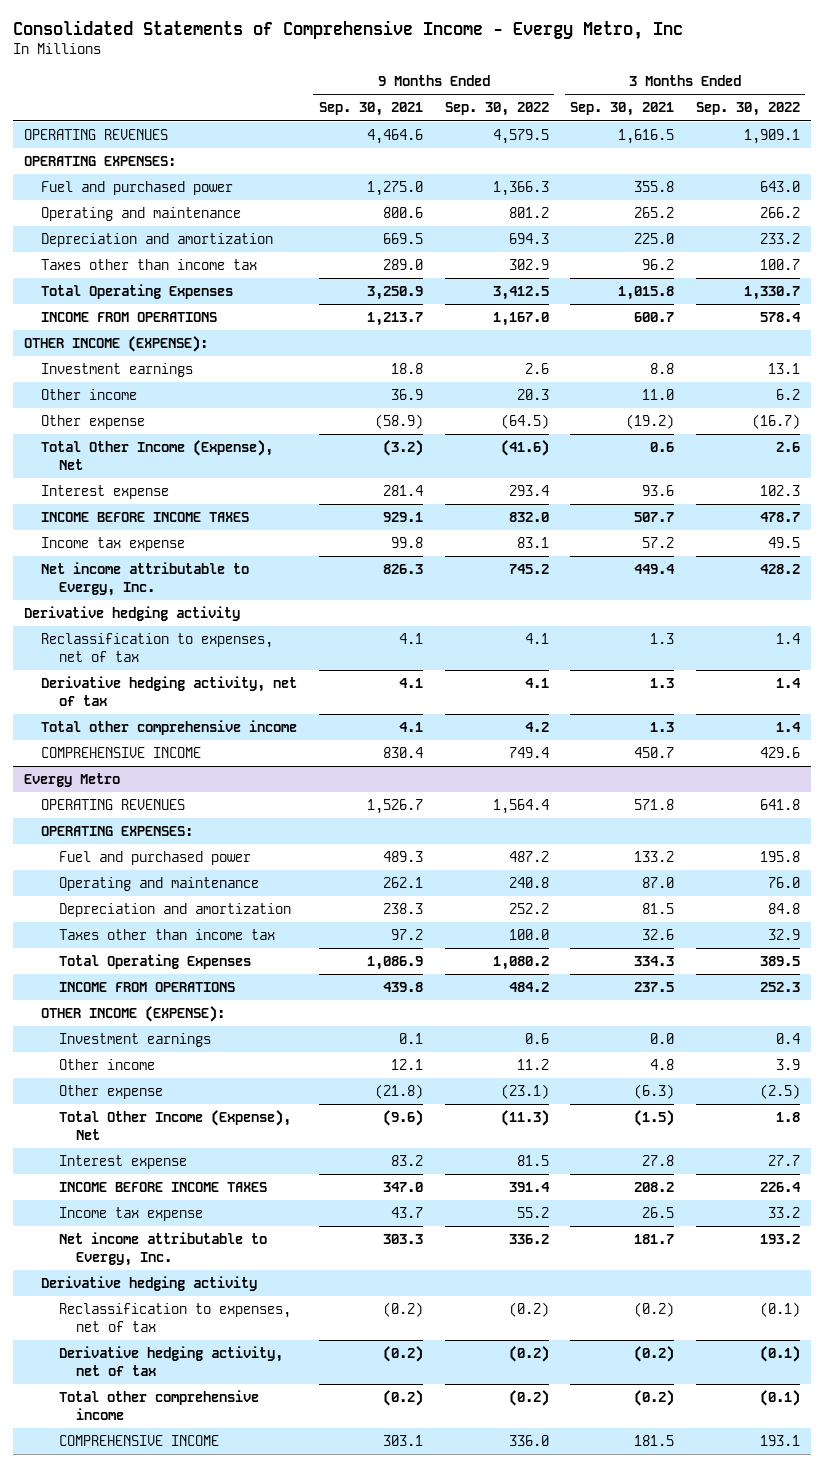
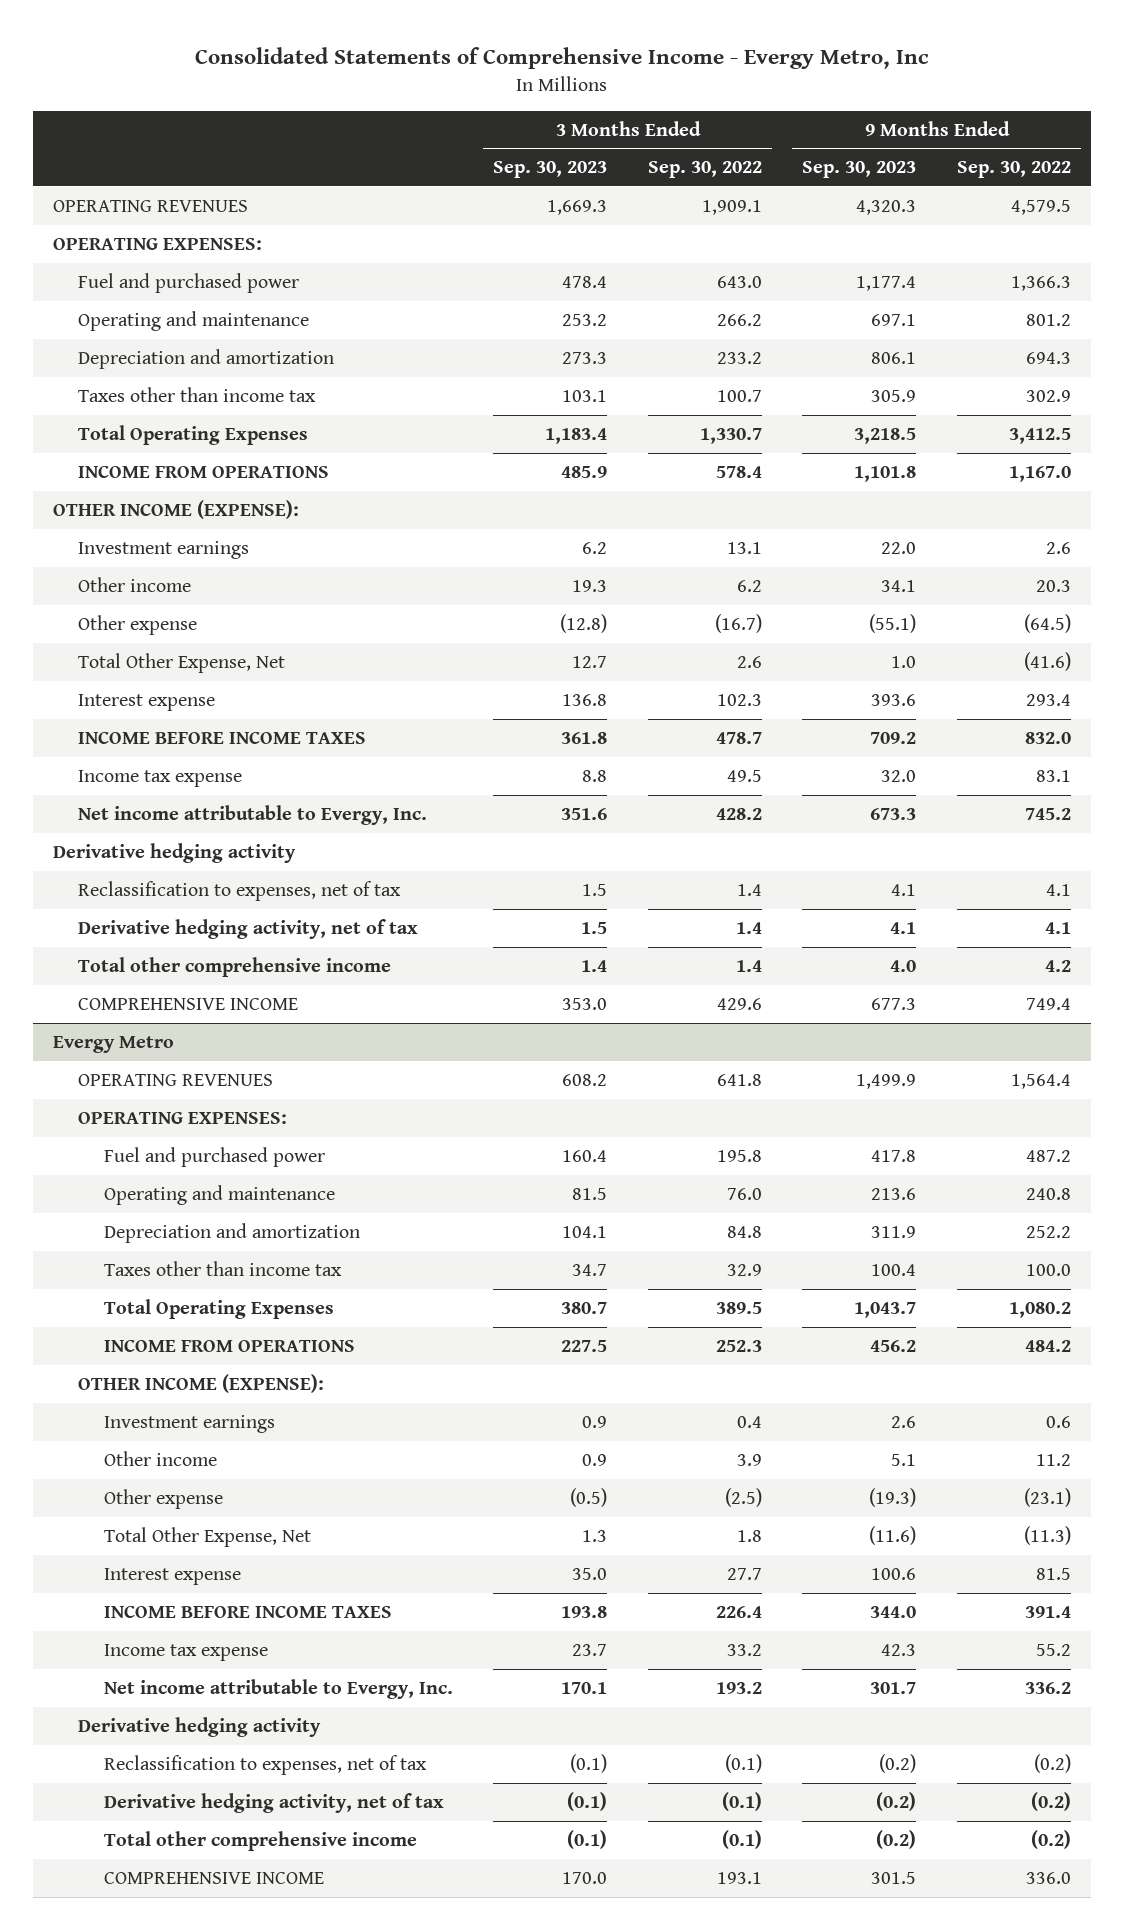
[318,102,423,117] Sep. 30, 2021 -> none
[570,102,675,117] Sep. 30, 2021 -> none
none -> [493,161,608,179] Sep. 30, 2023
none -> [802,161,917,179] Sep. 30, 2023
[41,440,274,471] Total Other Income (Expense), Net -> [78,652,286,673] Total Other Expense, Net
[58,1110,291,1141] Total Other Income (Expense), Net -> [103,1526,311,1547] Total Other Expense, Net

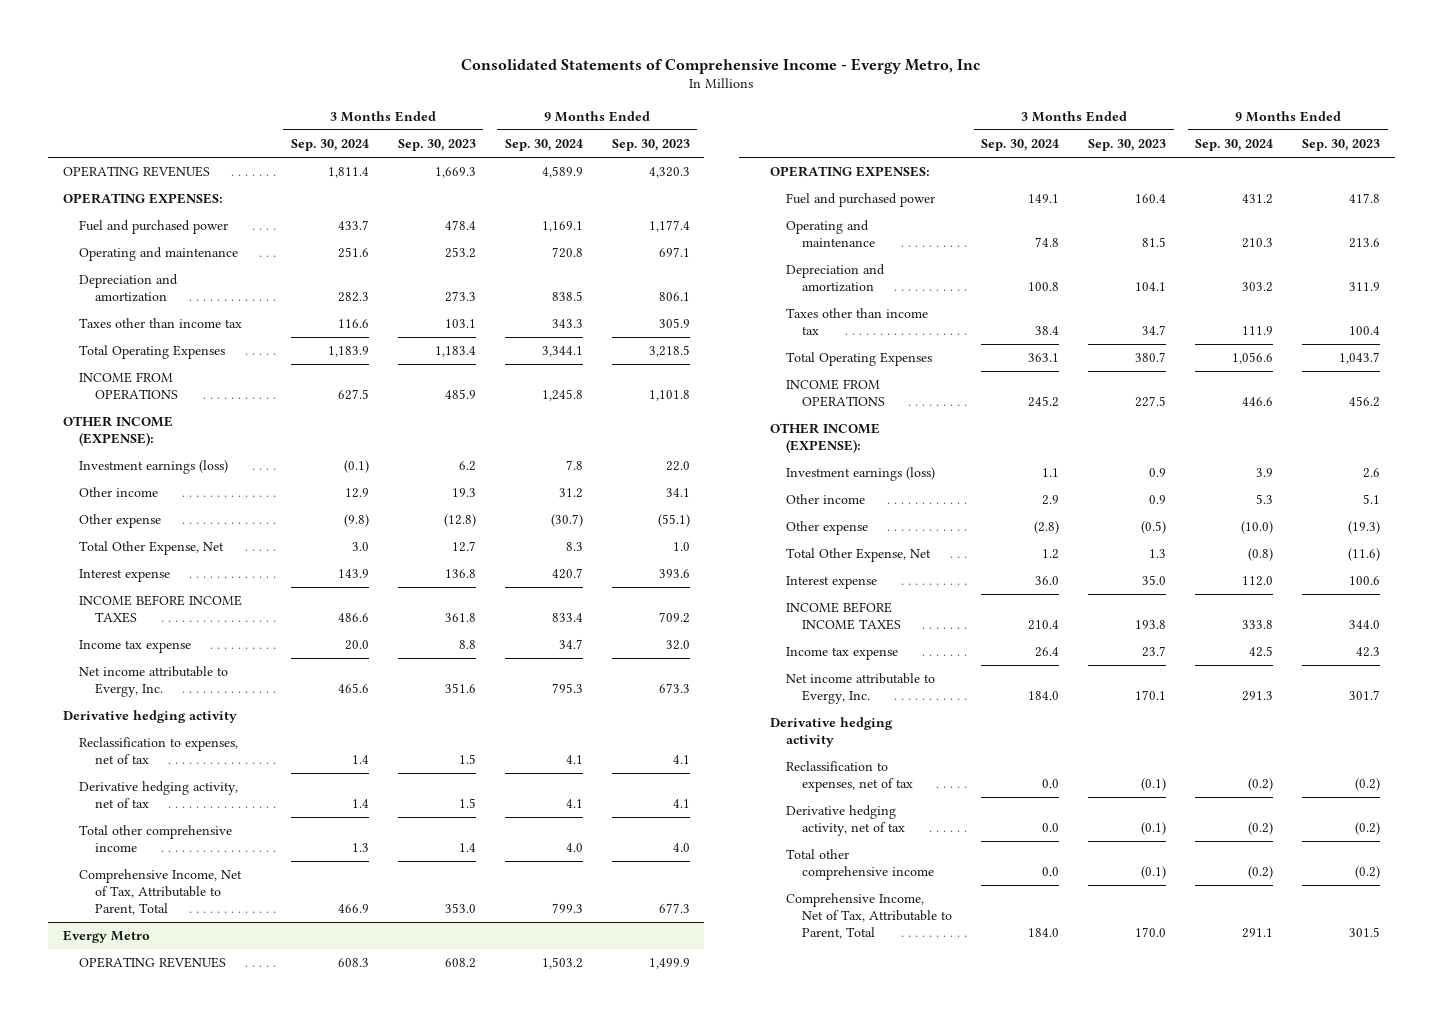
[647,161,762,179] Sep. 30, 2022 -> none
[957,161,1072,179] Sep. 30, 2022 -> none
none -> [290,138,369,151] Sep. 30, 2024
none -> [504,138,583,151] Sep. 30, 2024
[78,540,250,559] Investment earnings -> [78,460,228,475] Investment earnings (loss)
[78,997,299,1010] COMPREHENSIVE INCOME -> [78,869,242,916] Comprehensive Income, Net of Tax, Attributable to Parent, Total
[103,1414,275,1433] Investment earnings -> [786,467,936,482] Investment earnings (loss)
[103,1871,324,1884] COMPREHENSIVE INCOME -> [786,893,953,940] Comprehensive Income, Net of Tax, Attributable to Parent, Total

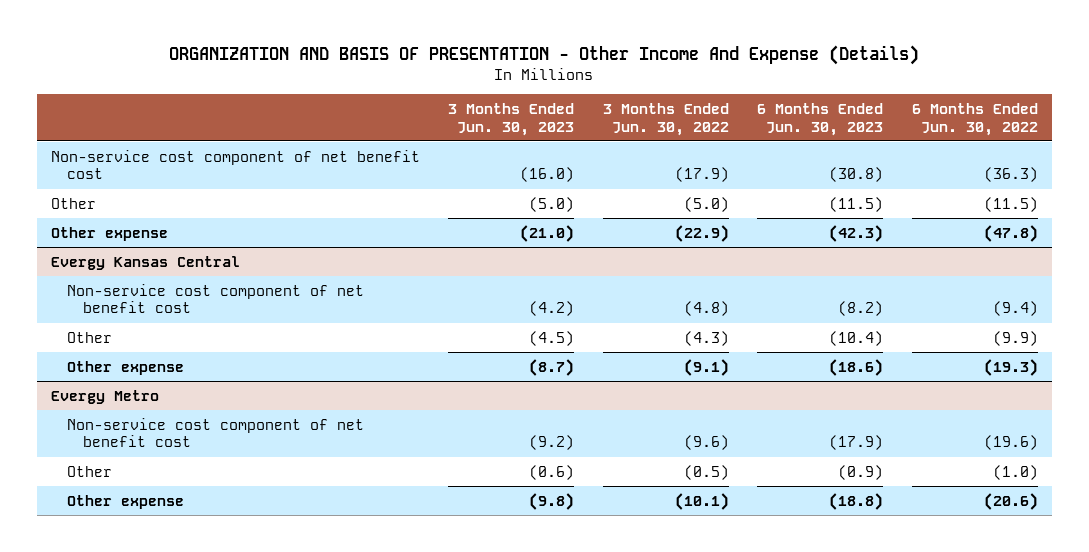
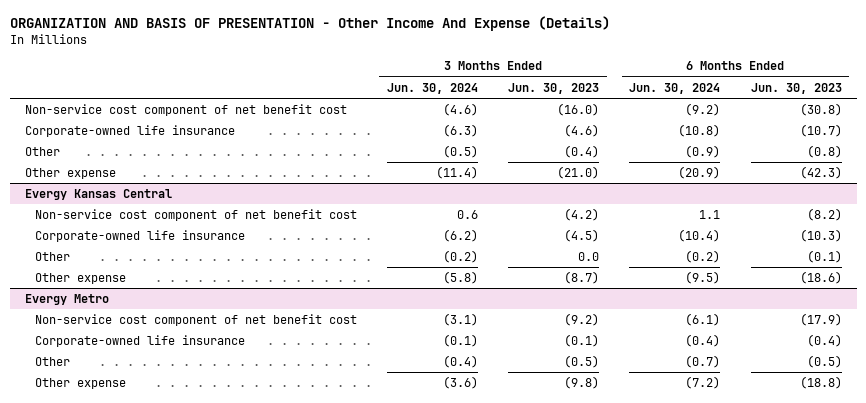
[602,103,729,136] 3 Months Ended Jun. 30, 2022 -> none
[911,103,1038,136] 6 Months Ended Jun. 30, 2022 -> none
none -> [386,82,478,94] Jun. 30, 2024
none -> [629,82,721,94] Jun. 30, 2024
none -> [24,124,235,137] Corporate-owned life insurance
[529,196,575,212] (5.0) -> [564,144,600,158] (0.4)
[829,196,884,212] (11.5) -> [806,144,842,158] (0.8)
none -> [34,229,245,242] Corporate-owned life insurance
[529,330,575,346] (4.5) -> [578,251,600,261] 0.0
[829,330,884,346] (10.4) -> [806,249,842,263] (0.1)
none -> [34,334,245,347] Corporate-owned life insurance
[529,464,575,480] (0.6) -> [564,354,600,368] (0.5)
[838,464,884,480] (0.9) -> [806,354,842,368] (0.5)

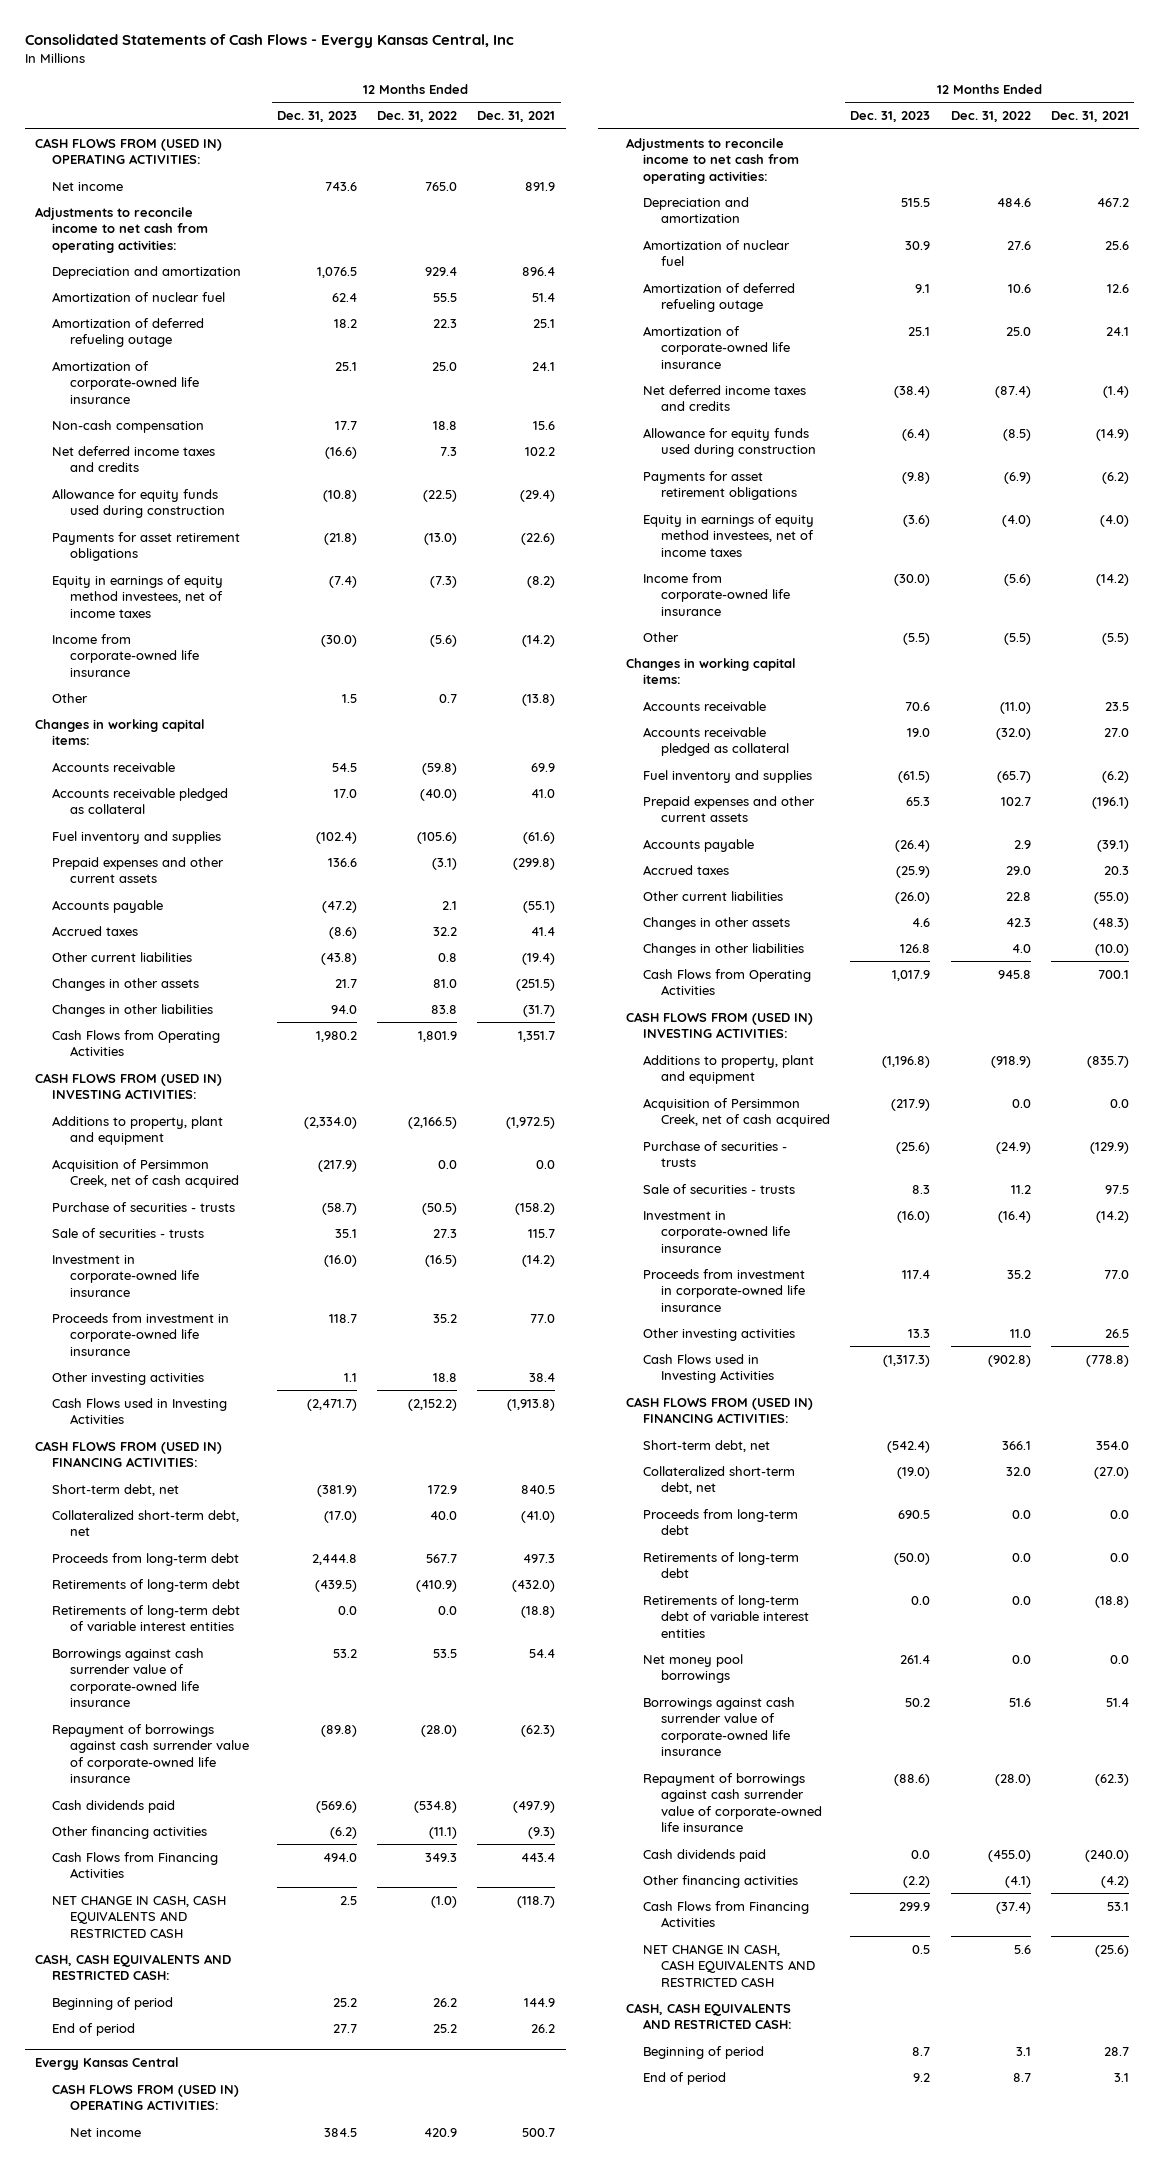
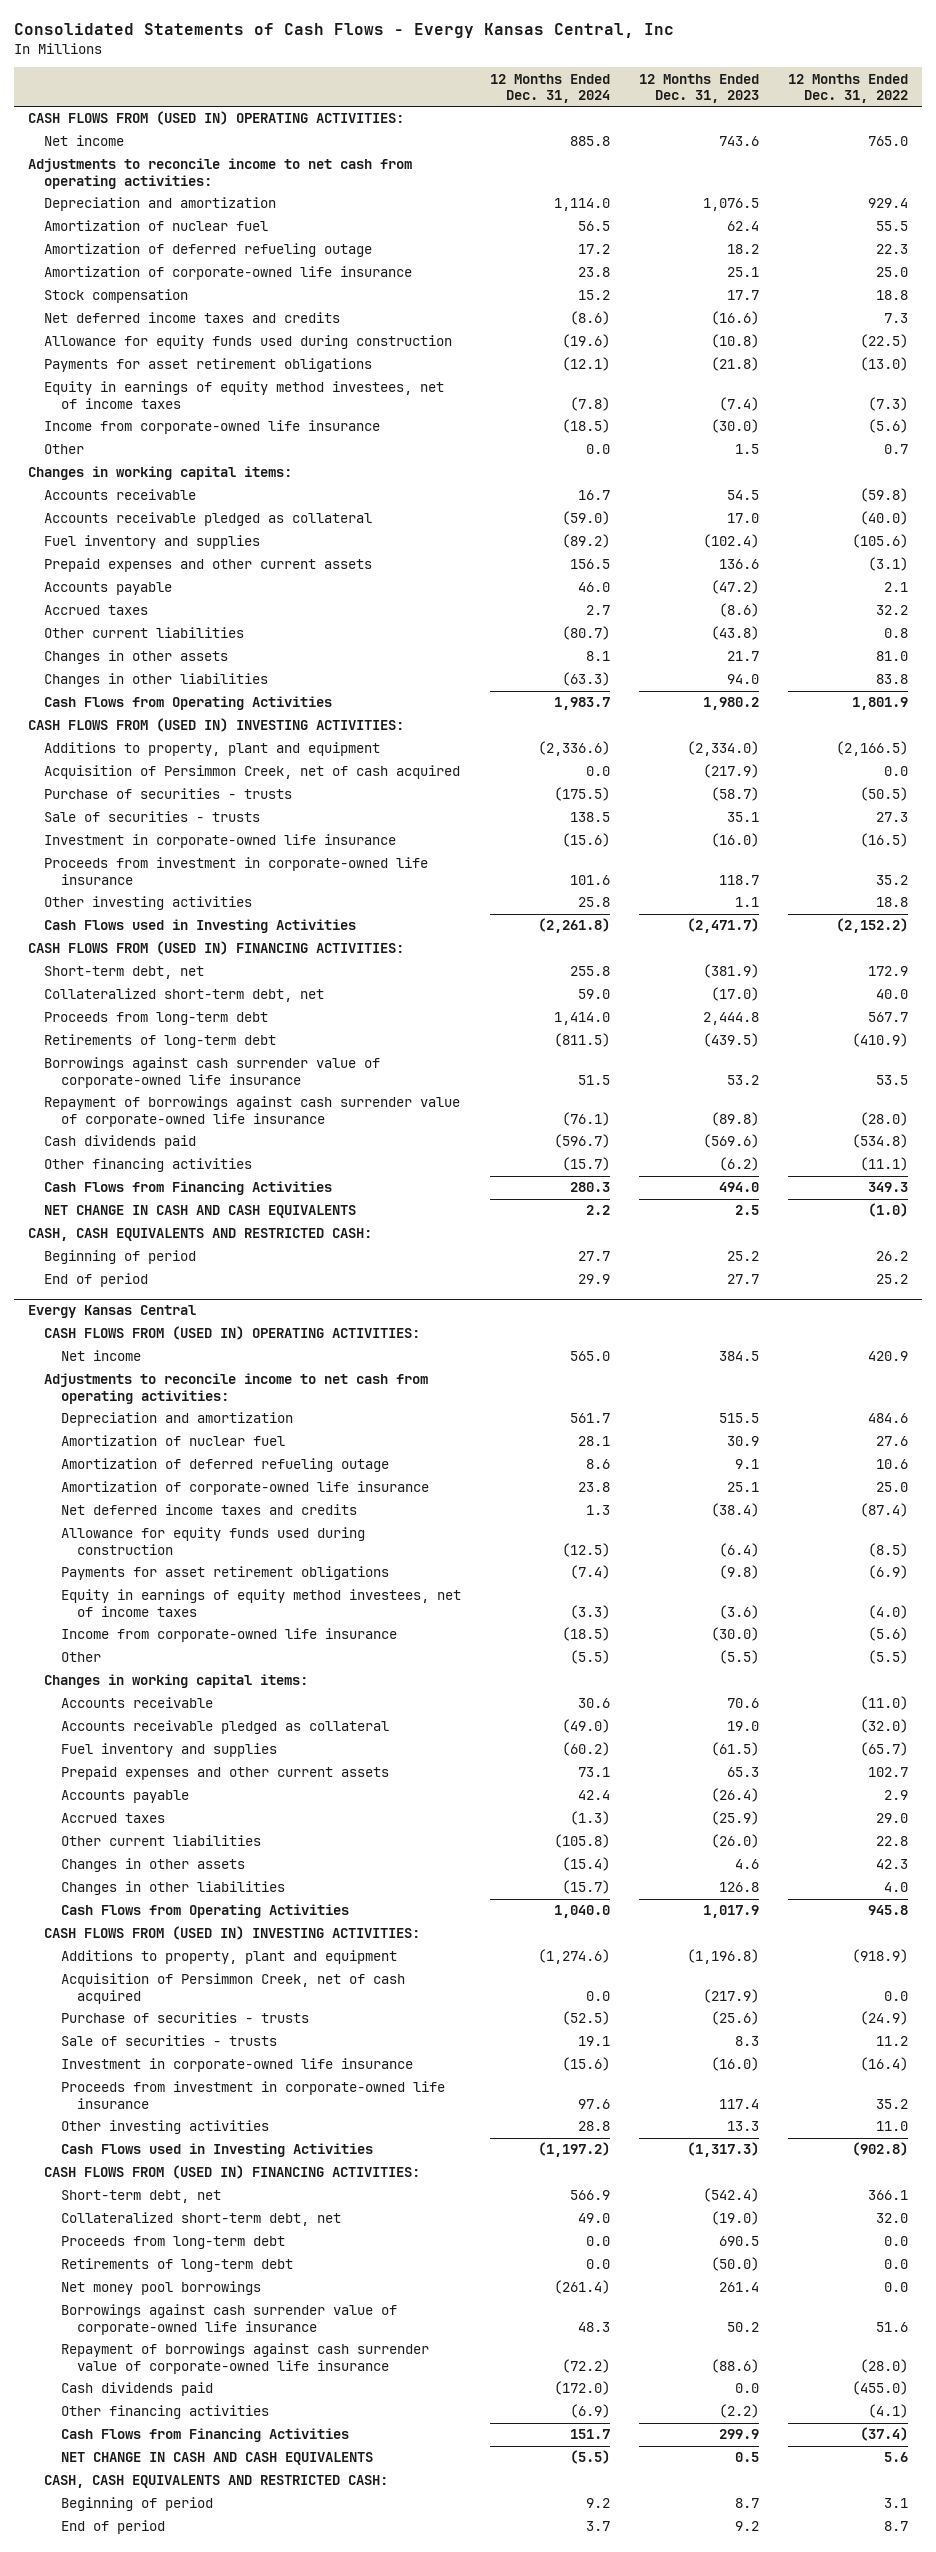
[477,111,556,123] Dec. 31, 2021 -> none
none -> [489,73,610,103] 12 Months Ended Dec. 31, 2024
[52,419,205,433] Non-cash compensation -> [44,289,189,304] Stock compensation
[52,1604,241,1632] Retirements of long-term debt of variable interest entities -> none
[52,1894,227,1938] NET CHANGE IN CASH, CASH EQUIVALENTS AND RESTRICTED CASH -> [44,1205,357,1219] NET CHANGE IN CASH AND CASH EQUIVALENTS
[643,1594,809,1638] Retirements of long-term debt of variable interest entities -> none
[643,1943,815,1987] NET CHANGE IN CASH, CASH EQUIVALENTS AND RESTRICTED CASH -> [60,2452,373,2466] NET CHANGE IN CASH AND CASH EQUIVALENTS

